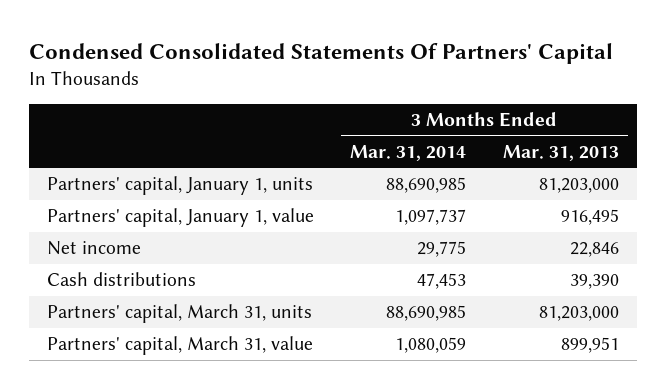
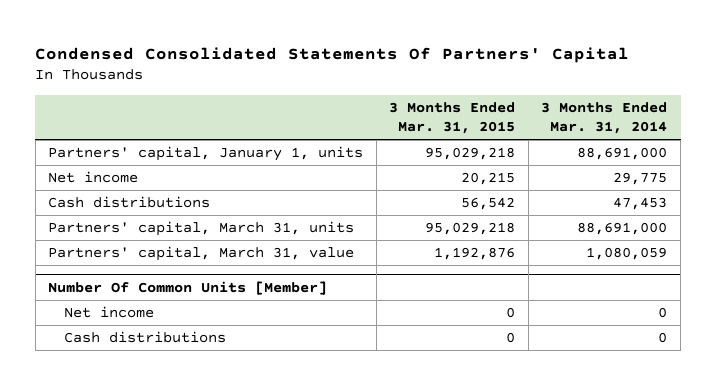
[502,144,619,161] Mar. 31, 2013 -> none
none -> [389,102,516,134] 3 Months Ended Mar. 31, 2015
[46,208,314,228] Partners' capital, January 1, value -> none
[386,177,467,194] 88,690,985 -> [577,147,668,161] 88,691,000
[386,305,467,322] 88,690,985 -> [577,222,668,236] 88,691,000
none -> [48,280,328,295] Number Of Common Units [Member]
none -> [64,306,155,319] Net income
none -> [64,331,227,344] Cash distributions

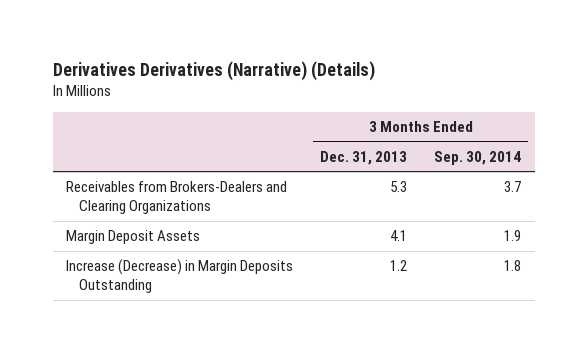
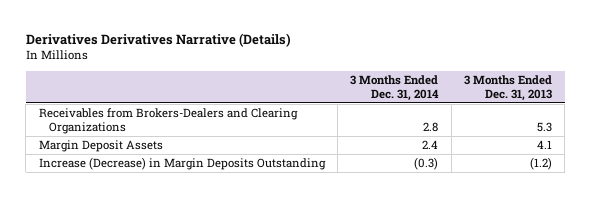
[52,61,375,82] Derivatives Derivatives (Narrative) (Details) -> [25,32,291,47] Derivatives Derivatives Narrative (Details)
[434,150,522,165] Sep. 30, 2014 -> none
none -> [350,74,440,101] 3 Months Ended Dec. 31, 2014
[390,260,408,272] 1.2 -> [529,157,552,171] (1.2)

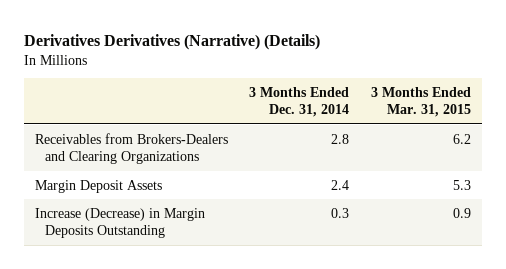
[25,32,291,47] Derivatives Derivatives Narrative (Details) -> [24,33,321,50] Derivatives Derivatives (Narrative) (Details)
[463,74,552,101] 3 Months Ended Dec. 31, 2013 -> none
none -> [370,86,471,118] 3 Months Ended Mar. 31, 2015
[414,157,439,171] (0.3) -> [331,207,350,218] 0.3

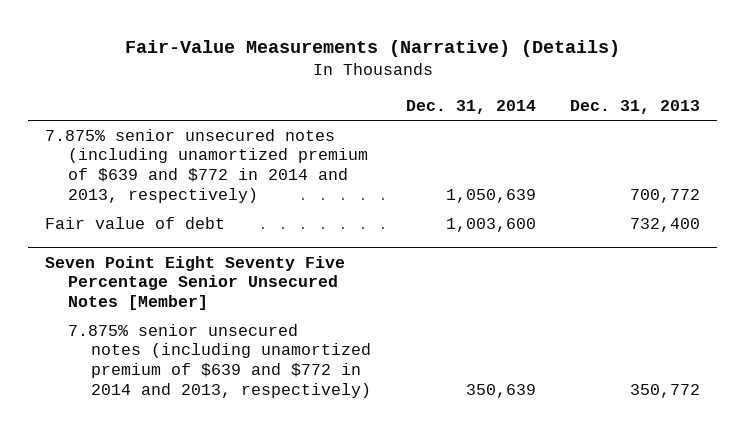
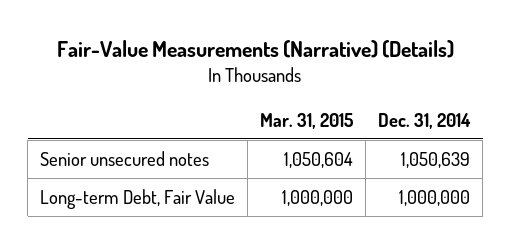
[569,100,700,115] Dec. 31, 2013 -> none
none -> [260,112,354,129] Mar. 31, 2015
[45,255,346,310] Seven Point Eight Seventy Five Percentage Senior Unsecured Notes [Member] -> none
[68,323,372,398] 7.875% senior unsecured notes (including unamortized premium of $639 and $772 in 2014 and 2013, respectively) -> none
[45,128,369,203] 7.875% senior unsecured notes (including unamortized premium of $639 and $772 in 2014 and 2013, respectively) -> [40,150,210,166] Senior unsecured notes
[45,216,226,229] Fair value of debt -> [40,188,236,209] Long-term Debt, Fair Value
[445,217,536,232] 1,003,600 -> [399,189,471,206] 1,000,000

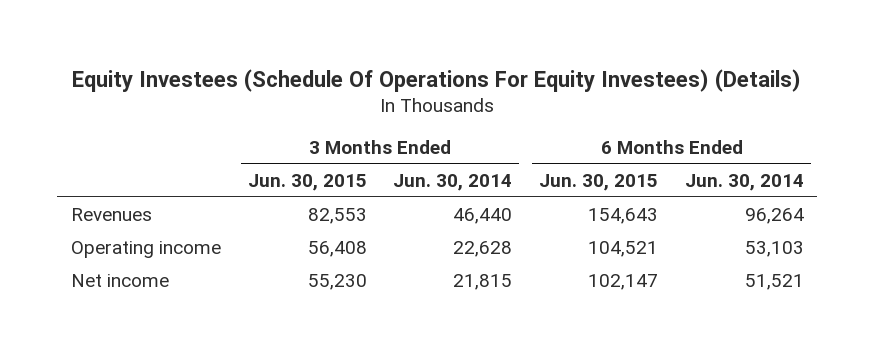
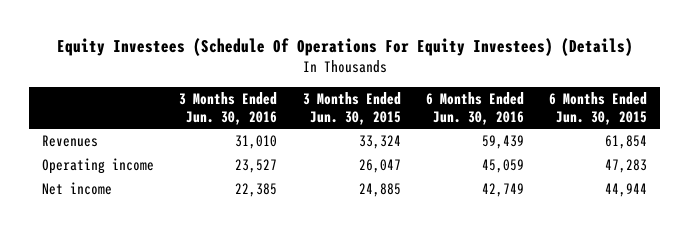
[393,173,513,191] Jun. 30, 2014 -> none
[684,173,804,191] Jun. 30, 2014 -> none
none -> [179,92,278,125] 3 Months Ended Jun. 30, 2016
none -> [425,92,524,125] 6 Months Ended Jun. 30, 2016
[307,208,367,225] 82,553 -> [358,135,401,150] 33,324
[588,208,659,225] 154,643 -> [605,135,648,150] 61,854
[307,241,367,258] 56,408 -> [358,159,401,174] 26,047
[588,241,659,258] 104,521 -> [605,159,648,174] 47,283
[307,274,367,291] 55,230 -> [358,183,401,198] 24,885
[588,274,659,291] 102,147 -> [605,183,648,198] 44,944

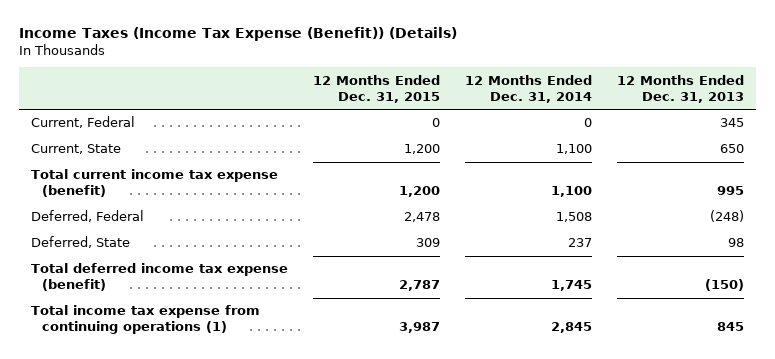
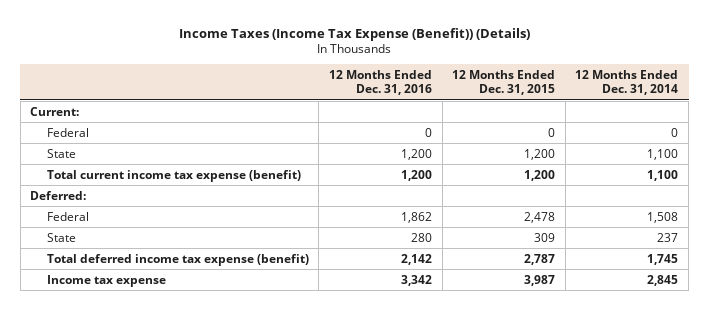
[616,74,744,103] 12 Months Ended Dec. 31, 2013 -> none
none -> [328,70,432,95] 12 Months Ended Dec. 31, 2016
none -> [30,106,80,116] Current:
[31,116,136,129] Current, Federal -> [46,127,89,137] Federal
[31,144,122,155] Current, State -> [46,148,76,158] State
none -> [30,190,87,200] Deferred:
[31,210,145,223] Deferred, Federal -> [46,211,89,221] Federal
[31,236,131,249] Deferred, State -> [46,232,76,242] State
[31,305,261,335] Total income tax expense from continuing operations (1) -> [46,274,166,287] Income tax expense

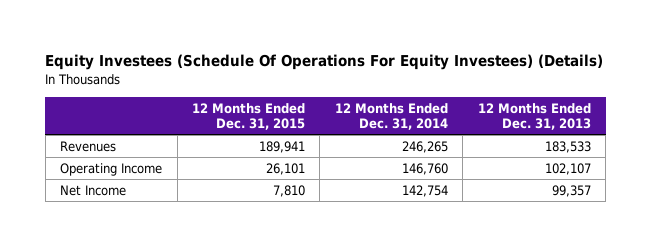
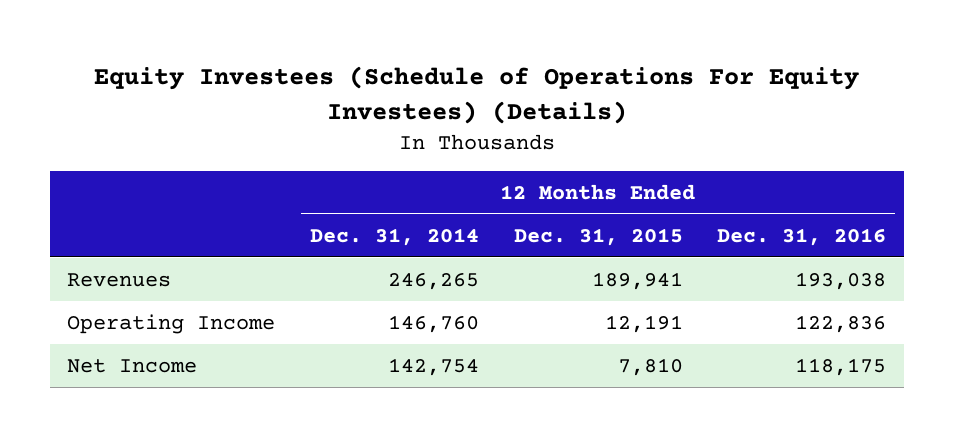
[45,53,604,70] Equity Investees (Schedule Of Operations For Equity Investees) (Details) -> [93,66,859,124] Equity Investees (Schedule of Operations For Equity Investees) (Details)
[477,102,591,131] 12 Months Ended Dec. 31, 2013 -> none
none -> [717,227,887,246] Dec. 31, 2016
[266,162,306,175] 26,101 -> [604,314,683,333] 12,191

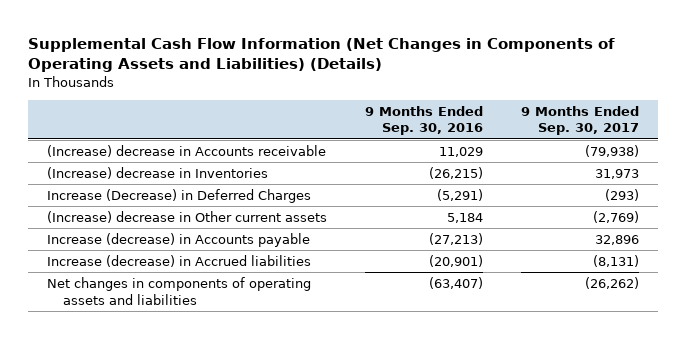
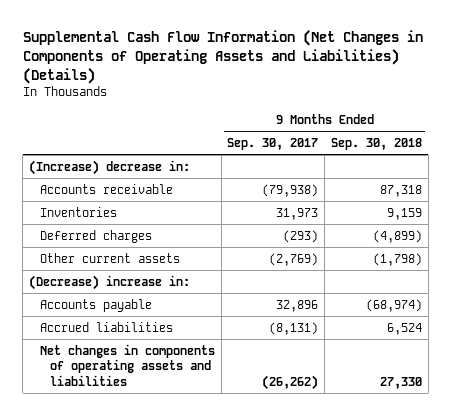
[364,105,483,136] 9 Months Ended Sep. 30, 2016 -> none
none -> [330,138,422,151] Sep. 30, 2018
none -> [29,159,191,175] (Increase) decrease in:
[47,144,327,157] (Increase) decrease in Accounts receivable -> [39,183,173,194] Accounts receivable
[47,166,269,179] (Increase) decrease in Inventories -> [39,206,117,217] Inventories
[47,188,312,203] Increase (Decrease) in Deferred Charges -> [39,229,152,243] Deferred charges
[47,210,328,223] (Increase) decrease in Other current assets -> [39,252,180,263] Other current assets
none -> [29,274,191,290] (Decrease) increase in:
[47,232,311,247] Increase (decrease) in Accounts payable -> [39,298,152,312] Accounts payable
[47,254,312,267] Increase (decrease) in Accrued liabilities -> [39,321,173,332] Accrued liabilities

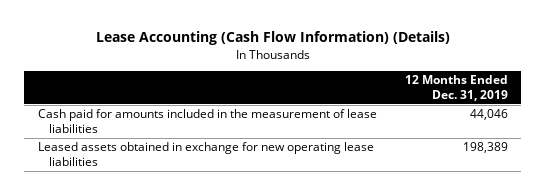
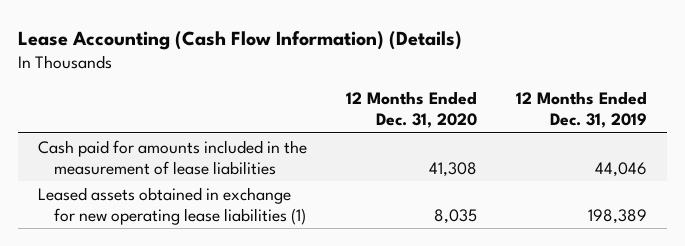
none -> [345,90,477,129] 12 Months Ended Dec. 31, 2020
[37,142,374,167] Leased assets obtained in exchange for new operating lease liabilities -> [37,186,306,226] Leased assets obtained in exchange for new operating lease liabilities (1)

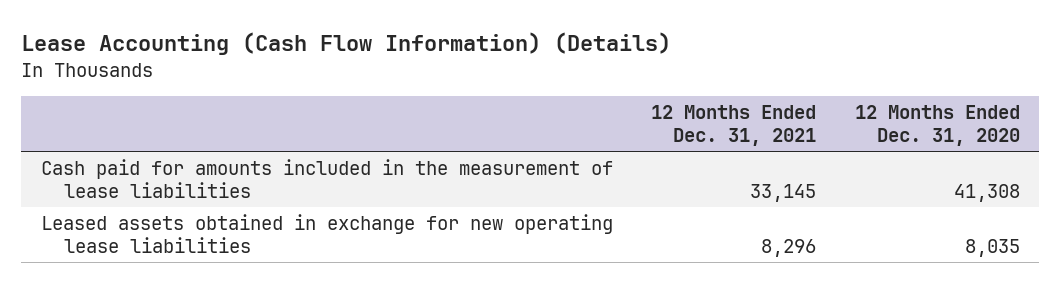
[516,90,648,129] 12 Months Ended Dec. 31, 2019 -> none
none -> [651,105,817,146] 12 Months Ended Dec. 31, 2021
[37,186,306,226] Leased assets obtained in exchange for new operating lease liabilities (1) -> [40,214,613,254] Leased assets obtained in exchange for new operating lease liabilities

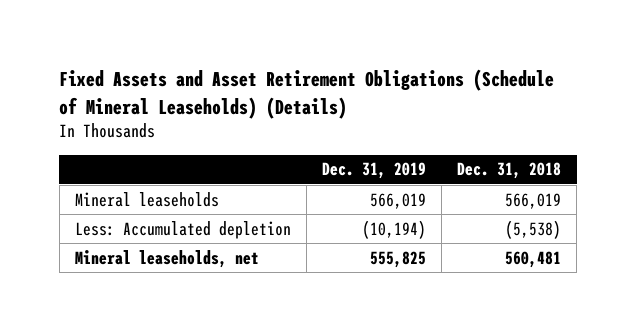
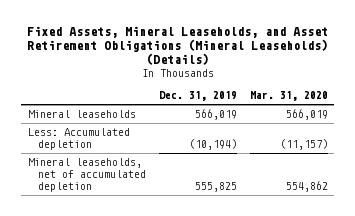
[59,69,555,119] Fixed Assets and Asset Retirement Obligations (Schedule of Mineral Leaseholds) (Details) -> [26,25,328,66] Fixed Assets, Mineral Leaseholds, and Asset Retirement Obligations (Mineral Leaseholds) (Details)
[457,162,562,180] Dec. 31, 2018 -> none
none -> [249,91,328,102] Mar. 31, 2020
[74,249,259,268] Mineral leaseholds, net -> [27,158,146,193] Mineral leaseholds, net of accumulated depletion

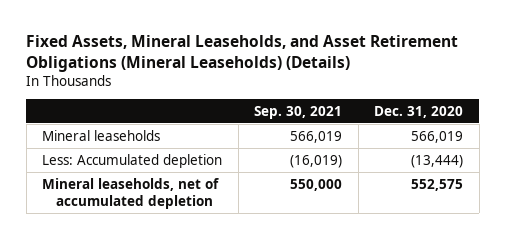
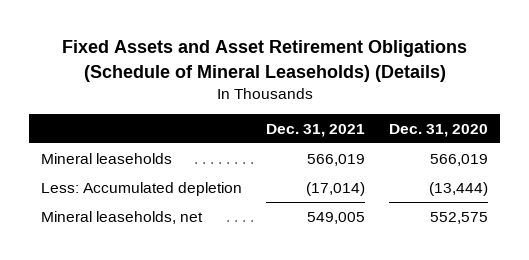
[26,35,459,72] Fixed Assets, Mineral Leaseholds, and Asset Retirement Obligations (Mineral Leaseholds) (Details) -> [61,40,467,82] Fixed Assets and Asset Retirement Obligations (Schedule of Mineral Leaseholds) (Details)
[254,105,343,119] Sep. 30, 2021 -> none
none -> [266,123,366,137] Dec. 31, 2021
[42,177,220,209] Mineral leaseholds, net of accumulated depletion -> [41,210,204,224] Mineral leaseholds, net

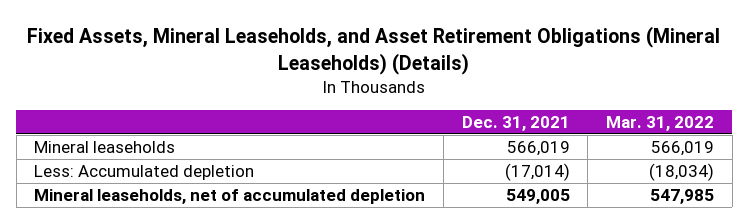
[61,40,467,82] Fixed Assets and Asset Retirement Obligations (Schedule of Mineral Leaseholds) (Details) -> [27,25,721,75] Fixed Assets, Mineral Leaseholds, and Asset Retirement Obligations (Mineral Leaseholds) (Details)
[389,123,489,137] Dec. 31, 2020 -> none
none -> [605,115,714,131] Mar. 31, 2022
[41,210,204,224] Mineral leaseholds, net -> [34,189,426,205] Mineral leaseholds, net of accumulated depletion

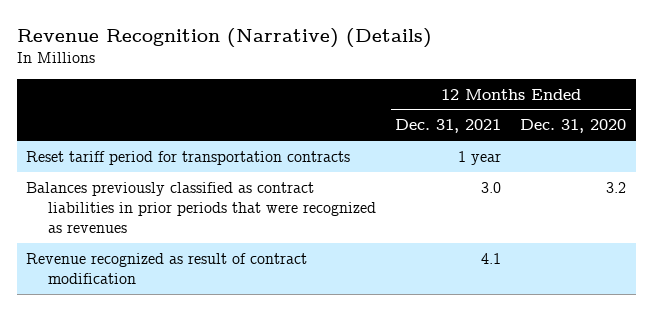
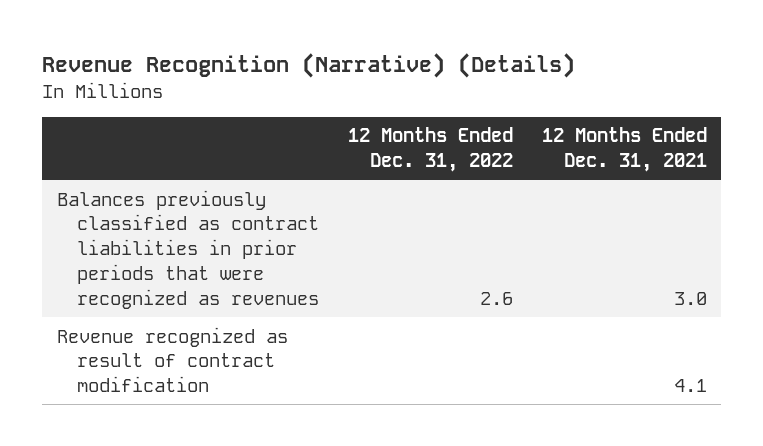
[520,119,627,134] Dec. 31, 2020 -> none
none -> [347,127,513,173] 12 Months Ended Dec. 31, 2022
[26,150,351,165] Reset tariff period for transportation contracts -> none

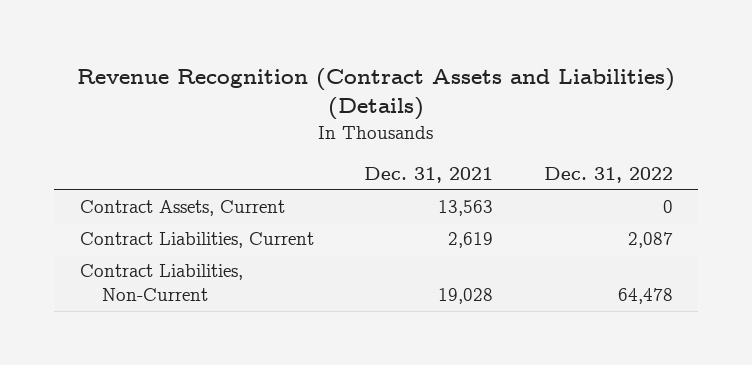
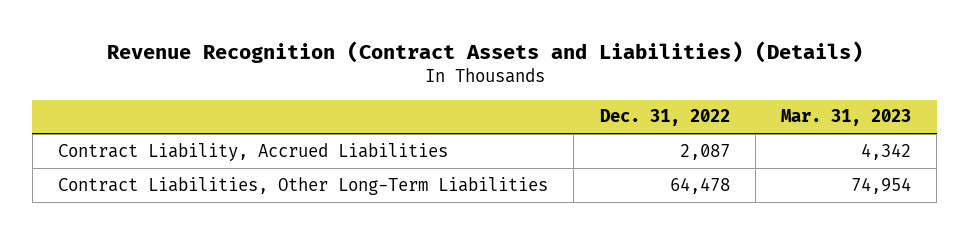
[364,167,494,184] Dec. 31, 2021 -> none
none -> [781,109,912,127] Mar. 31, 2023
[79,200,285,217] Contract Assets, Current -> none
[79,232,314,249] Contract Liabilities, Current -> [58,142,449,161] Contract Liability, Accrued Liabilities
[79,264,243,302] Contract Liabilities, Non-Current -> [58,176,549,195] Contract Liabilities, Other Long-Term Liabilities

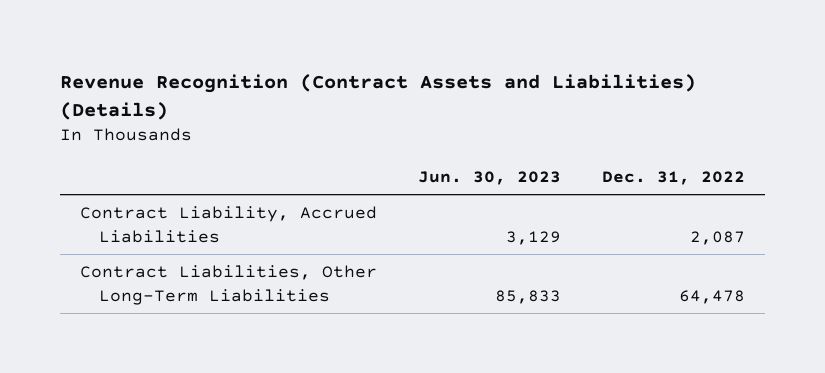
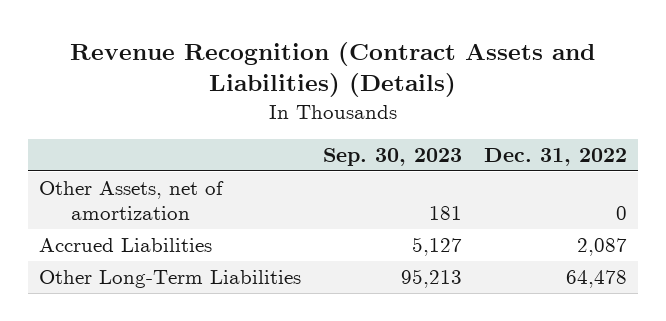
[417,170,561,185] Jun. 30, 2023 -> none
none -> [323,148,463,167] Sep. 30, 2023
none -> [38,180,224,221] Other Assets, net of amortization
[80,206,378,243] Contract Liability, Accrued Liabilities -> [38,237,212,252] Accrued Liabilities
[80,265,378,305] Contract Liabilities, Other Long-Term Liabilities -> [38,269,301,288] Other Long-Term Liabilities

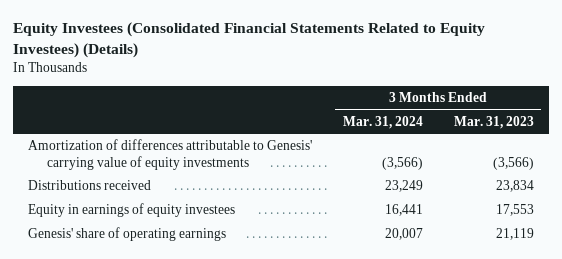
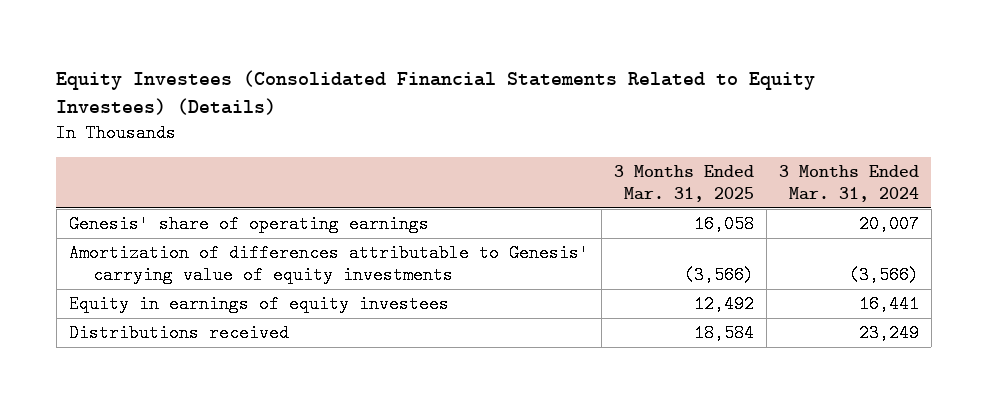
[453,115,534,129] Mar. 31, 2023 -> none
none -> [613,165,754,202] 3 Months Ended Mar. 31, 2025
[28,227,227,242] Genesis' share of operating earnings -> [68,215,429,234] Genesis' share of operating earnings
[28,180,152,191] Distributions received -> [68,324,289,343] Distributions received

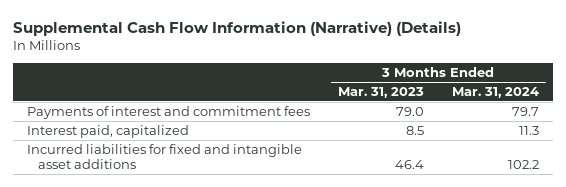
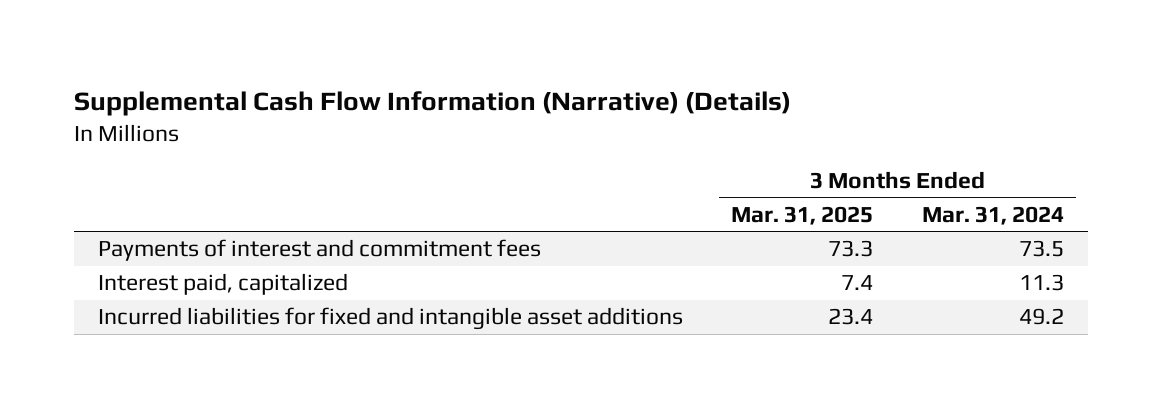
[337,86,424,98] Mar. 31, 2023 -> none
none -> [731,205,874,225] Mar. 31, 2025
[511,106,539,116] 79.7 -> [1018,240,1064,258] 73.5
[507,159,539,169] 102.2 -> [1018,308,1064,326] 49.2

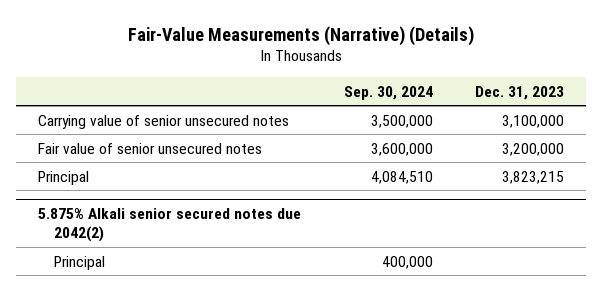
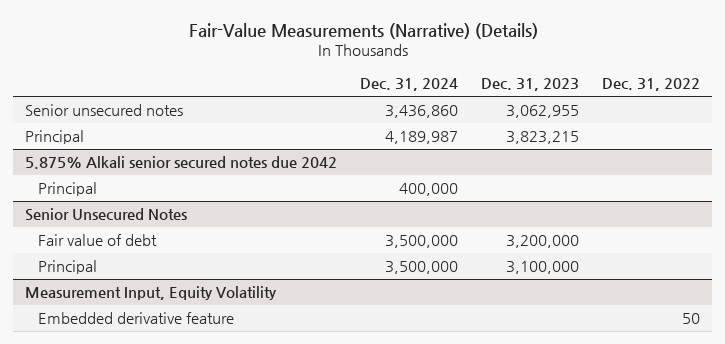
[343,85,433,100] Sep. 30, 2024 -> none
none -> [360,78,459,92] Dec. 31, 2024
none -> [602,78,701,92] Dec. 31, 2022
[37,142,262,154] Fair value of senior unsecured notes -> none
[37,114,289,129] Carrying value of senior unsecured notes -> [24,104,183,117] Senior unsecured notes
[502,114,565,128] 3,100,000 -> [506,105,580,119] 3,062,955
[37,208,301,242] 5.875% Alkali senior secured notes due 2042(2) -> [24,156,337,170] 5.875% Alkali senior secured notes due 2042
none -> [24,208,187,222] Senior Unsecured Notes
none -> [37,234,157,247] Fair value of debt
none -> [37,260,97,275] Principal
none -> [24,286,277,301] Measurement Input, Equity Volatility
none -> [37,312,234,325] Embedded derivative feature

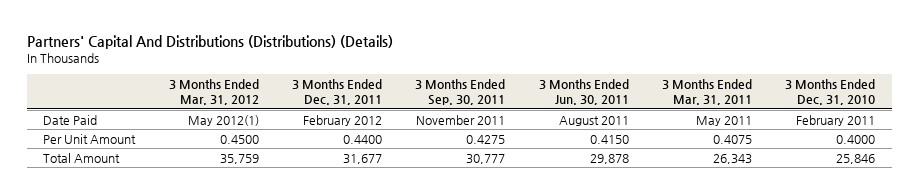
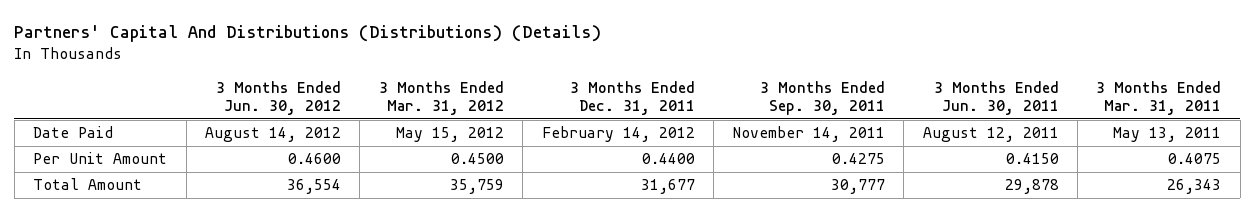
[785,79,876,106] 3 Months Ended Dec. 31, 2010 -> none
none -> [216,80,342,115] 3 Months Ended Jun. 30, 2012
[187,114,259,126] May 2012(1) -> [395,127,504,143] May 15, 2012
[302,114,382,126] February 2012 -> [541,126,695,143] February 14, 2012
[416,114,506,125] November 2011 -> [732,126,885,143] November 14, 2011
[558,115,629,126] August 2011 -> [922,127,1059,143] August 12, 2011
[695,115,752,126] May 2011 -> [1113,127,1222,143] May 13, 2011

